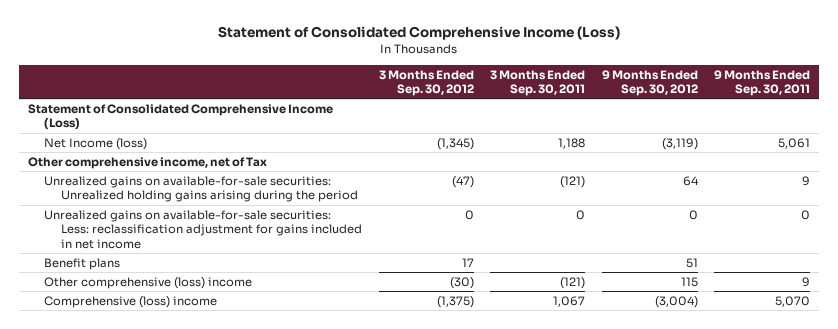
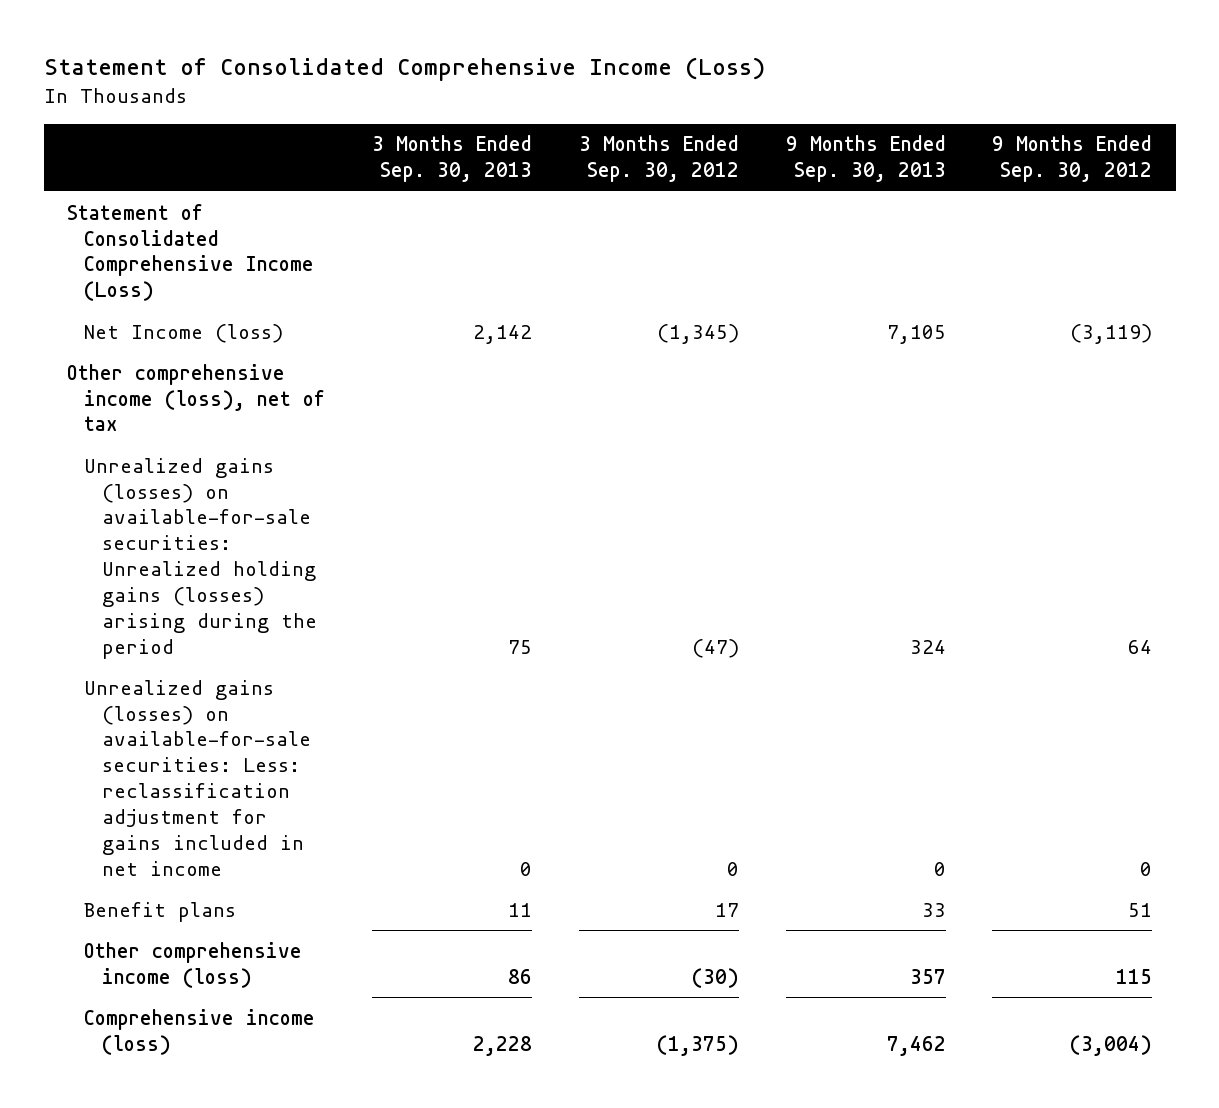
[490,69,586,97] 3 Months Ended Sep. 30, 2011 -> none
[714,69,811,97] 9 Months Ended Sep. 30, 2011 -> none
none -> [372,135,533,183] 3 Months Ended Sep. 30, 2013
none -> [785,135,946,183] 9 Months Ended Sep. 30, 2013
[27,156,267,169] Other comprehensive income, net of Tax -> [66,363,326,432] Other comprehensive income (loss), net of tax
[44,175,358,203] Unrealized gains on available-for-sale securities: Unrealized holding gains arising during the period -> [84,457,318,659] Unrealized gains (losses) on available-for-sale securities: Unrealized holding gains (losses) arising during the period
[44,209,362,249] Unrealized gains on available-for-sale securities: Less: reclassification adjustment for gains included in net income -> [84,679,312,876] Unrealized gains (losses) on available-for-sale securities: Less: reclassification adjustment for gains included in net income
[44,276,253,289] Other comprehensive (loss) income -> [84,941,303,988] Other comprehensive income (loss)
[44,295,218,308] Comprehensive (loss) income -> [84,1008,316,1055] Comprehensive income (loss)

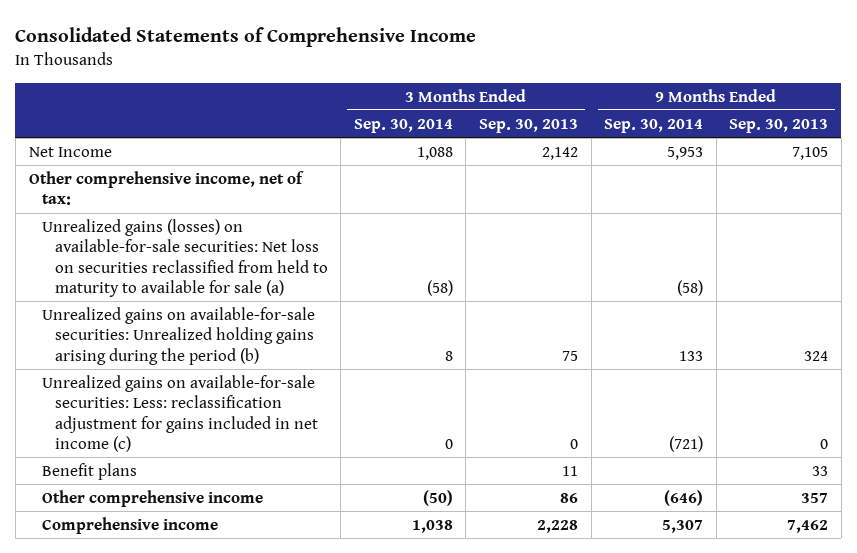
[43,57,765,82] Statement of Consolidated Comprehensive Income (Loss) -> [15,27,477,48] Consolidated Statements of Comprehensive Income
[578,135,739,183] 3 Months Ended Sep. 30, 2012 -> none
[992,135,1153,183] 9 Months Ended Sep. 30, 2012 -> none
none -> [353,118,453,133] Sep. 30, 2014
none -> [604,118,704,133] Sep. 30, 2014
[66,203,315,302] Statement of Consolidated Comprehensive Income (Loss) -> none
[84,323,284,343] Net Income (loss) -> [28,147,112,158] Net Income
[66,363,326,432] Other comprehensive income (loss), net of tax -> [28,171,304,206] Other comprehensive income, net of tax:
none -> [41,219,328,297] Unrealized gains (losses) on available-for-sale securities: Net loss on securities reclassified from held to maturity to available for sale (a)
[84,457,318,659] Unrealized gains (losses) on available-for-sale securities: Unrealized holding gains (losses) arising during the period -> [41,307,315,365] Unrealized gains on available-for-sale securities: Unrealized holding gains arising during the period (b)
[84,679,312,876] Unrealized gains (losses) on available-for-sale securities: Less: reclassification adjustment for gains included in net income -> [41,375,318,452] Unrealized gains on available-for-sale securities: Less: reclassification adjustment for gains included in net income (c)
[84,941,303,988] Other comprehensive income (loss) -> [41,490,263,508] Other comprehensive income
[84,1008,316,1055] Comprehensive income (loss) -> [41,517,218,535] Comprehensive income

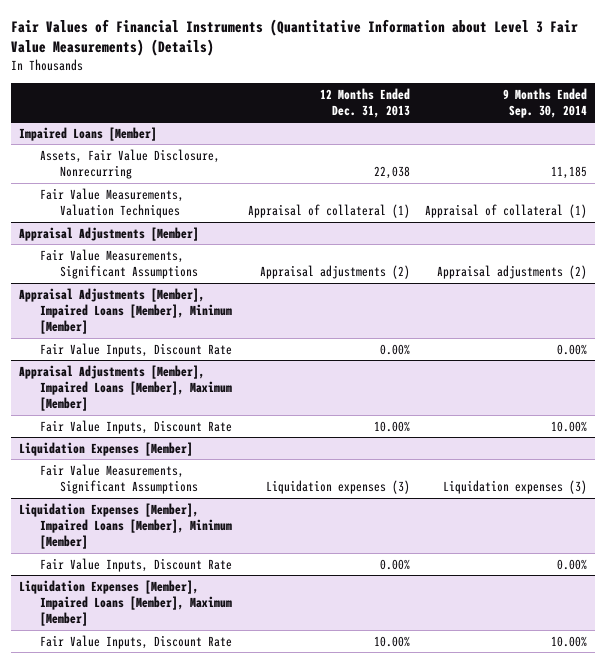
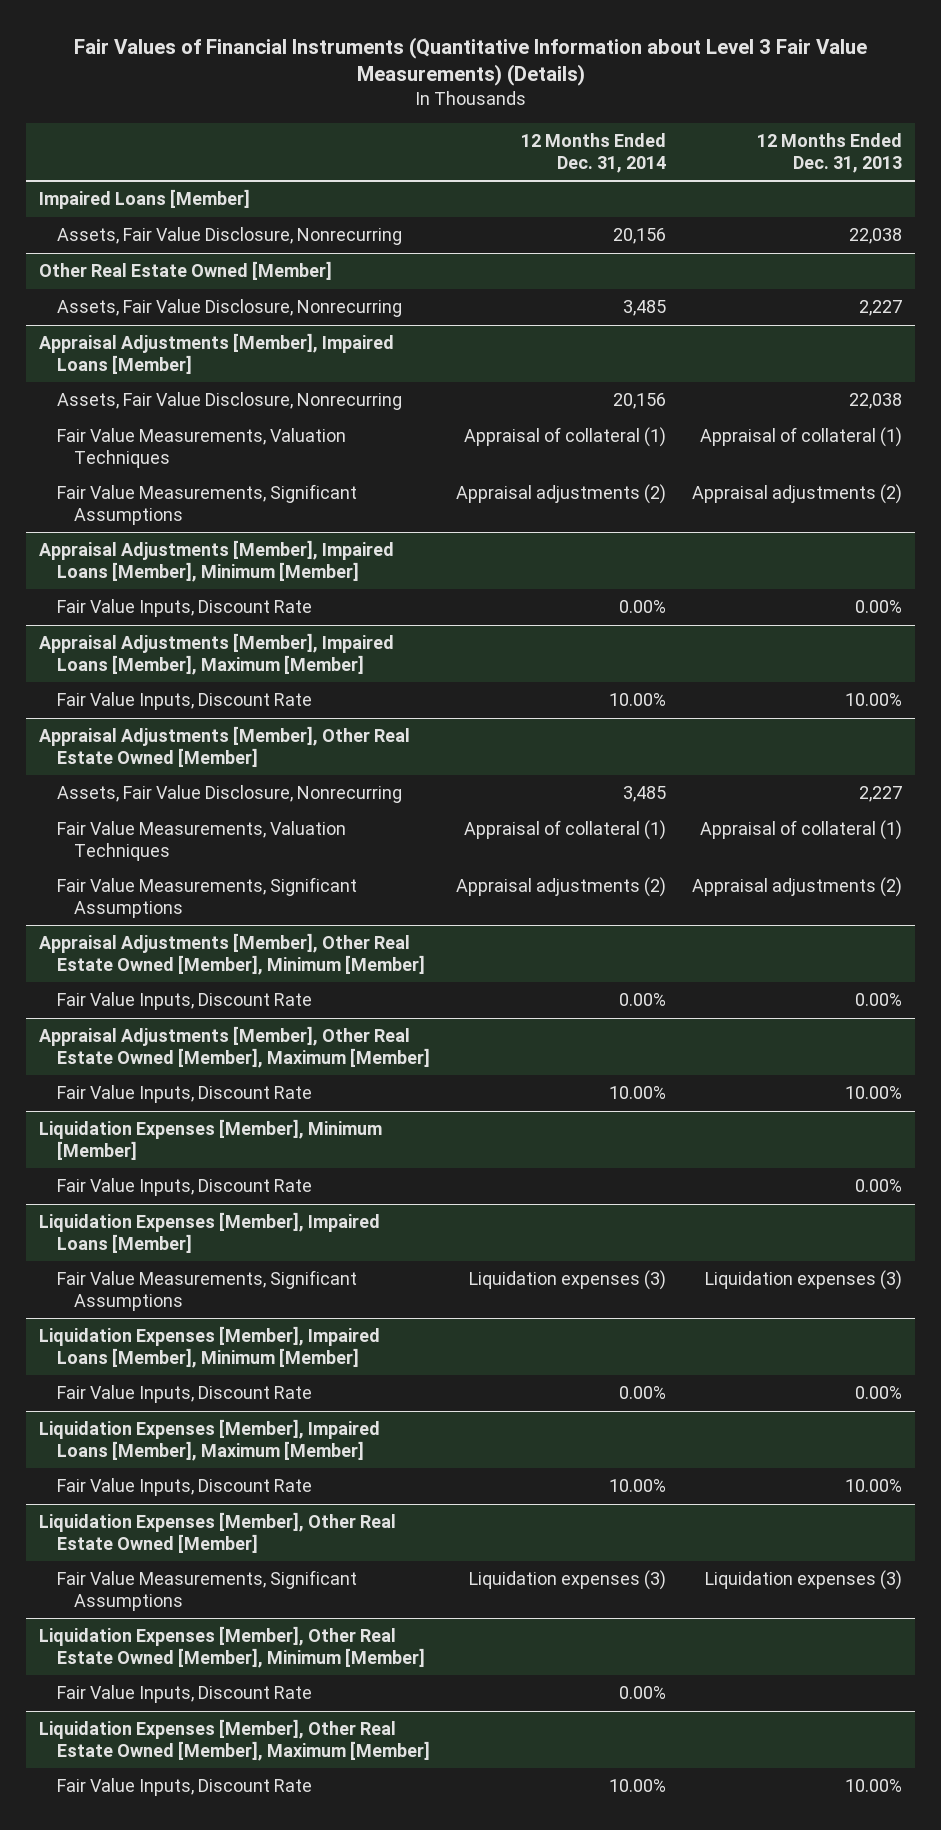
[503,87,588,118] 9 Months Ended Sep. 30, 2014 -> none
none -> [520,133,666,173] 12 Months Ended Dec. 31, 2014
none -> [39,261,333,281] Other Real Estate Owned [Member]
none -> [56,299,402,318] Assets, Fair Value Disclosure, Nonrecurring
none -> [39,333,395,374] Appraisal Adjustments [Member], Impaired Loans [Member]
none -> [56,392,402,411] Assets, Fair Value Disclosure, Nonrecurring
[19,226,200,241] Appraisal Adjustments [Member] -> none
none -> [39,726,411,767] Appraisal Adjustments [Member], Other Real Estate Owned [Member]
none -> [56,785,402,804] Assets, Fair Value Disclosure, Nonrecurring
none -> [56,821,346,861] Fair Value Measurements, Valuation Techniques
none -> [56,877,357,918] Fair Value Measurements, Significant Assumptions
none -> [39,933,425,975] Appraisal Adjustments [Member], Other Real Estate Owned [Member], Minimum [Member]
none -> [56,992,312,1011] Fair Value Inputs, Discount Rate
none -> [39,1026,430,1068] Appraisal Adjustments [Member], Other Real Estate Owned [Member], Maximum [Member]
none -> [56,1085,312,1104] Fair Value Inputs, Discount Rate
[19,441,194,456] Liquidation Expenses [Member] -> [39,1119,383,1160] Liquidation Expenses [Member], Minimum [Member]
none -> [56,1178,312,1197] Fair Value Inputs, Discount Rate
none -> [39,1212,381,1253] Liquidation Expenses [Member], Impaired Loans [Member]
none -> [39,1512,397,1553] Liquidation Expenses [Member], Other Real Estate Owned [Member]
none -> [56,1570,357,1611] Fair Value Measurements, Significant Assumptions
none -> [39,1626,425,1668] Liquidation Expenses [Member], Other Real Estate Owned [Member], Minimum [Member]
none -> [56,1685,312,1704] Fair Value Inputs, Discount Rate
none -> [39,1719,430,1761] Liquidation Expenses [Member], Other Real Estate Owned [Member], Maximum [Member]
none -> [56,1778,312,1797] Fair Value Inputs, Discount Rate

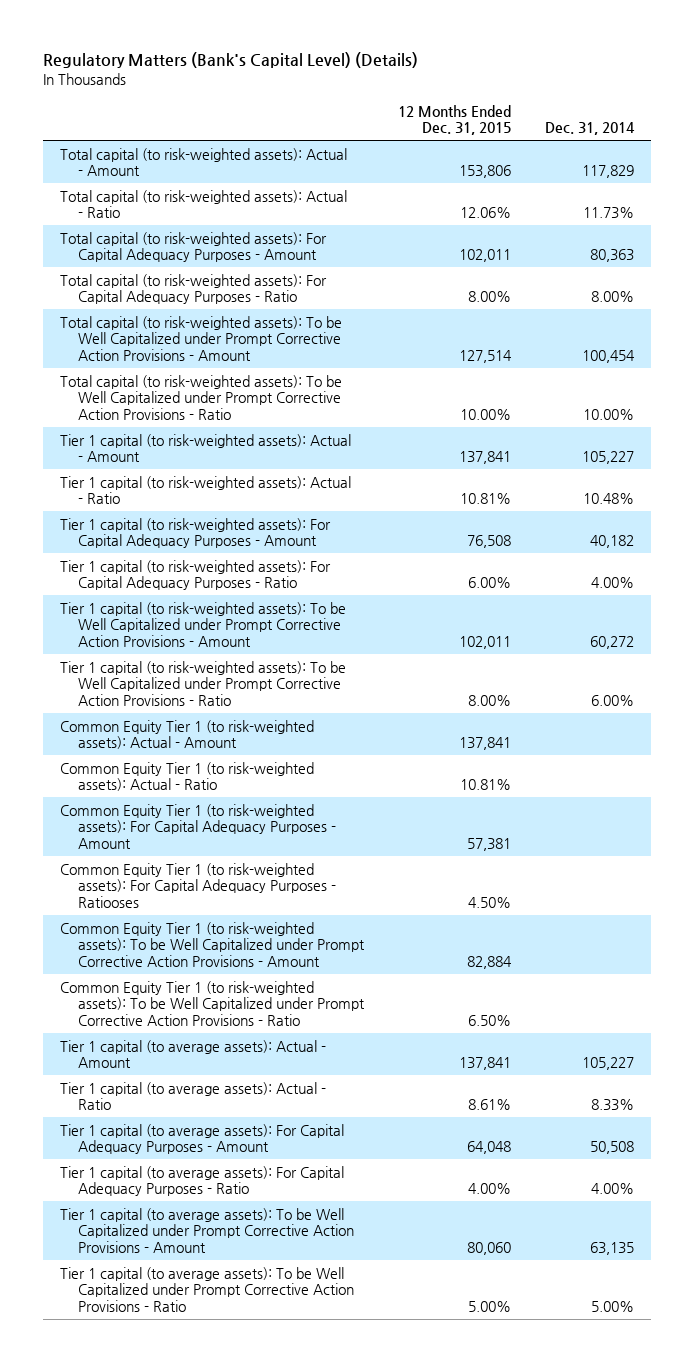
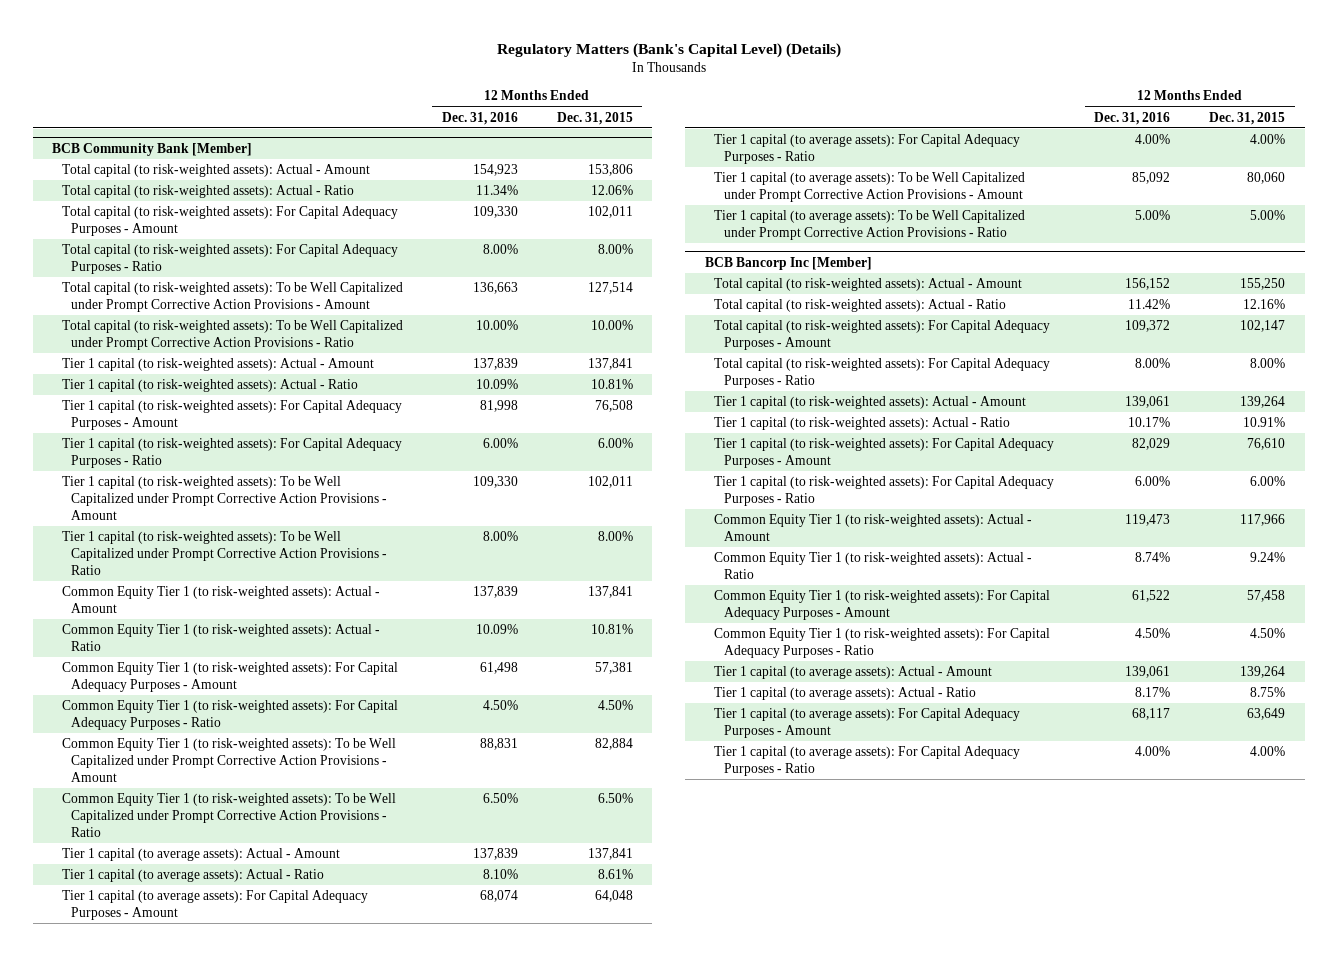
[544,122,635,136] Dec. 31, 2014 -> none
none -> [441,111,518,125] Dec. 31, 2016
none -> [52,142,253,156] BCB Community Bank [Member]
[59,862,337,909] Common Equity Tier 1 (to risk-weighted assets): For Capital Adequacy Purposes - Ratiooses -> [61,700,398,730] Common Equity Tier 1 (to risk-weighted assets): For Capital Adequacy Purposes - Ratio
none -> [704,256,872,270] BCB Bancorp Inc [Member]
none -> [714,278,1023,292] Total capital (to risk-weighted assets): Actual - Amount
none -> [714,299,1007,313] Total capital (to risk-weighted assets): Actual - Ratio
none -> [714,320,1051,350] Total capital (to risk-weighted assets): For Capital Adequacy Purposes - Amount
none -> [714,358,1051,388] Total capital (to risk-weighted assets): For Capital Adequacy Purposes - Ratio
none -> [714,396,1027,410] Tier 1 capital (to risk-weighted assets): Actual - Amount
none -> [714,417,1011,431] Tier 1 capital (to risk-weighted assets): Actual - Ratio
none -> [714,438,1055,468] Tier 1 capital (to risk-weighted assets): For Capital Adequacy Purposes - Amount
none -> [714,476,1055,506] Tier 1 capital (to risk-weighted assets): For Capital Adequacy Purposes - Ratio
none -> [714,514,1033,541] Common Equity Tier 1 (to risk-weighted assets): Actual - Amount
none -> [714,552,1033,579] Common Equity Tier 1 (to risk-weighted assets): Actual - Ratio
none -> [714,590,1051,620] Common Equity Tier 1 (to risk-weighted assets): For Capital Adequacy Purposes - Amount
none -> [714,628,1051,658] Common Equity Tier 1 (to risk-weighted assets): For Capital Adequacy Purposes - Ratio
none -> [714,666,993,680] Tier 1 capital (to average assets): Actual - Amount
none -> [714,687,977,701] Tier 1 capital (to average assets): Actual - Ratio
none -> [714,708,1021,738] Tier 1 capital (to average assets): For Capital Adequacy Purposes - Amount
none -> [714,746,1021,776] Tier 1 capital (to average assets): For Capital Adequacy Purposes - Ratio

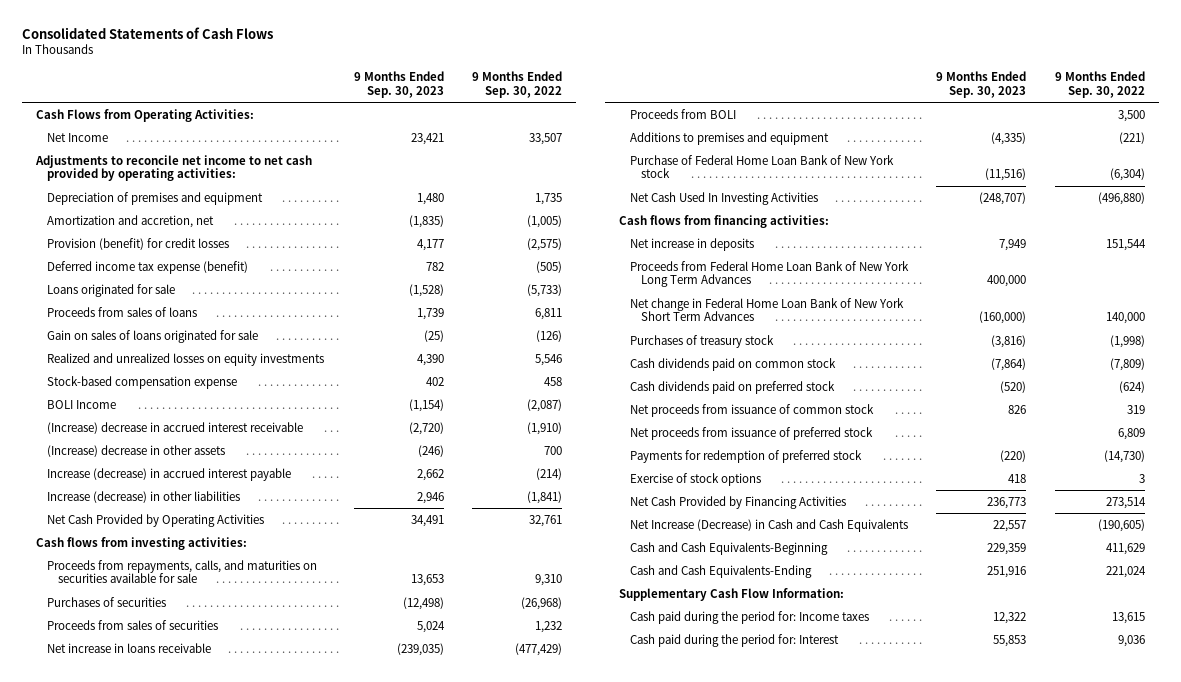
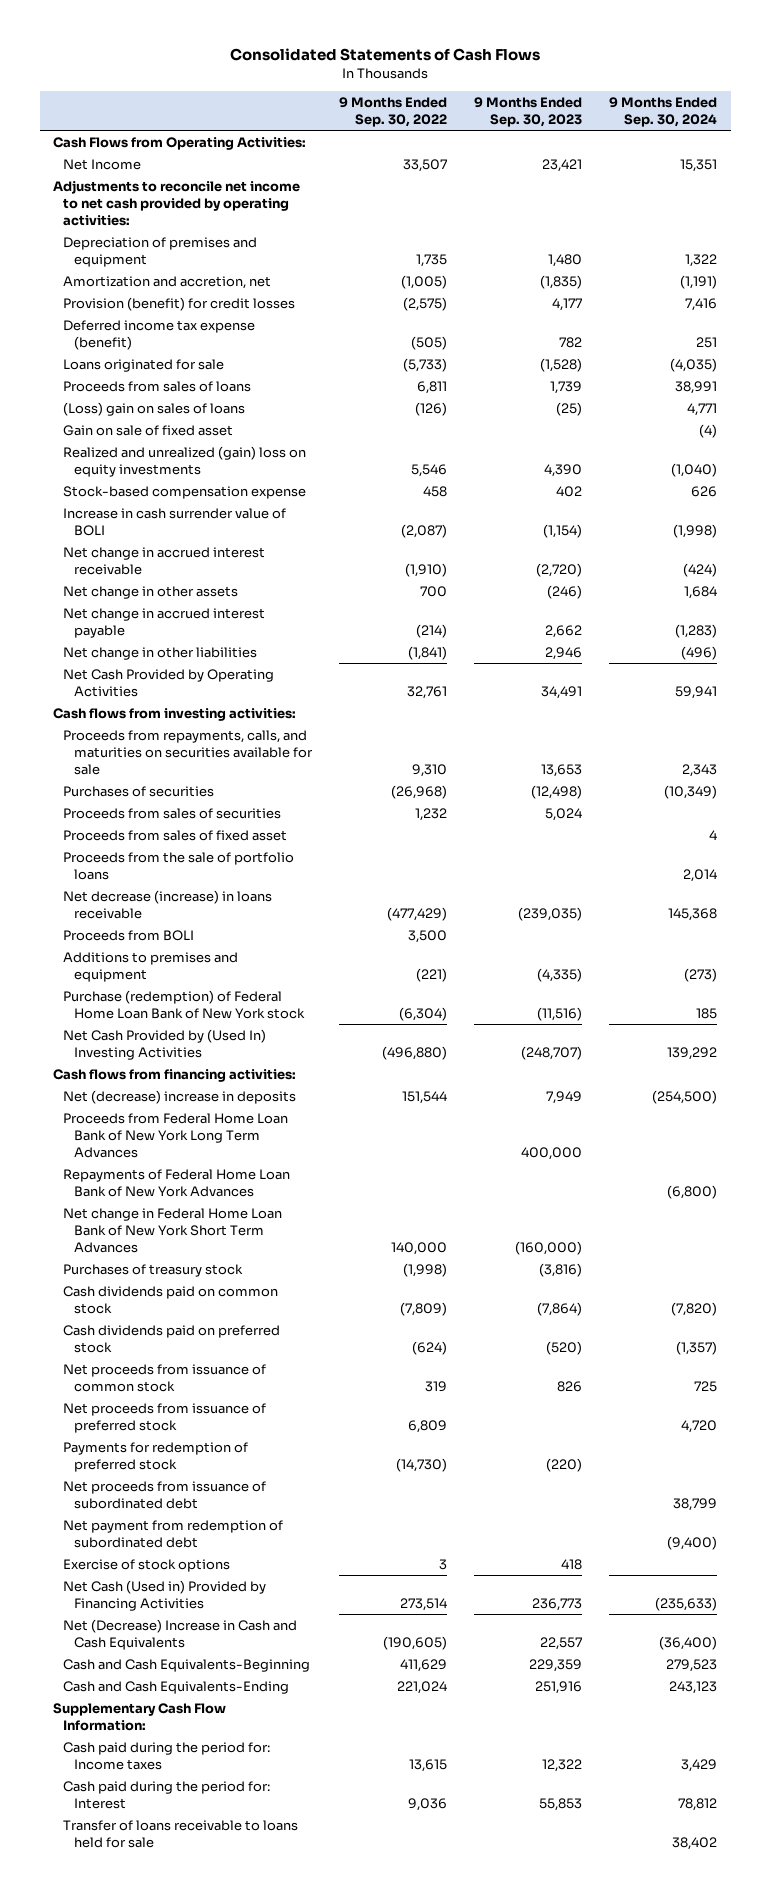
none -> [609,96,718,127] 9 Months Ended Sep. 30, 2024
[46,329,258,343] Gain on sales of loans originated for sale -> [63,401,246,416] (Loss) gain on sales of loans
none -> [63,424,234,436] Gain on sale of fixed asset
[46,352,324,366] Realized and unrealized losses on equity investments -> [63,445,307,477] Realized and unrealized (gain) loss on equity investments
[46,399,116,409] BOLI Income -> [63,507,287,536] Increase in cash surrender value of BOLI
[46,421,303,434] (Increase) decrease in accrued interest receivable -> [63,546,266,575] Net change in accrued interest receivable
[46,444,225,457] (Increase) decrease in other assets -> [63,585,239,599] Net change in other assets
[46,467,291,481] Increase (decrease) in accrued interest payable -> [63,607,266,638] Net change in accrued interest payable
[46,490,240,503] Increase (decrease) in other liabilities -> [63,646,258,660] Net change in other liabilities
none -> [63,829,288,841] Proceeds from sales of fixed asset
none -> [63,851,295,880] Proceeds from the sale of portfolio loans
[46,642,211,653] Net increase in loans receivable -> [63,889,273,919] Net decrease (increase) in loans receivable
[629,154,894,179] Purchase of Federal Home Loan Bank of New York stock -> [63,989,305,1019] Purchase (redemption) of Federal Home Loan Bank of New York stock
[629,191,818,205] Net Cash Used In Investing Activities -> [63,1028,267,1060] Net Cash Provided by (Used In) Investing Activities
[629,237,754,251] Net increase in deposits -> [63,1089,297,1104] Net (decrease) increase in deposits
none -> [63,1168,291,1197] Repayments of Federal Home Loan Bank of New York Advances
none -> [63,1480,267,1509] Net proceeds from issuance of subordinated debt
none -> [63,1519,284,1548] Net payment from redemption of subordinated debt
[629,495,846,509] Net Cash Provided by Financing Activities -> [63,1579,267,1611] Net Cash (Used in) Provided by Financing Activities
[629,518,908,532] Net Increase (Decrease) in Cash and Cash Equivalents -> [63,1618,298,1650] Net (Decrease) Increase in Cash and Cash Equivalents
none -> [63,1819,299,1848] Transfer of loans receivable to loans held for sale

